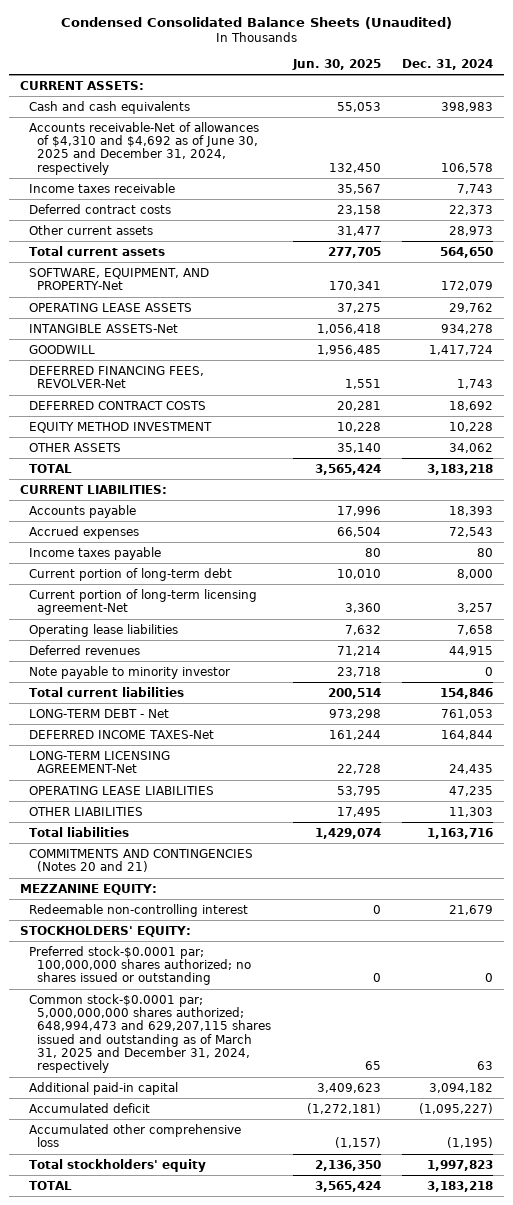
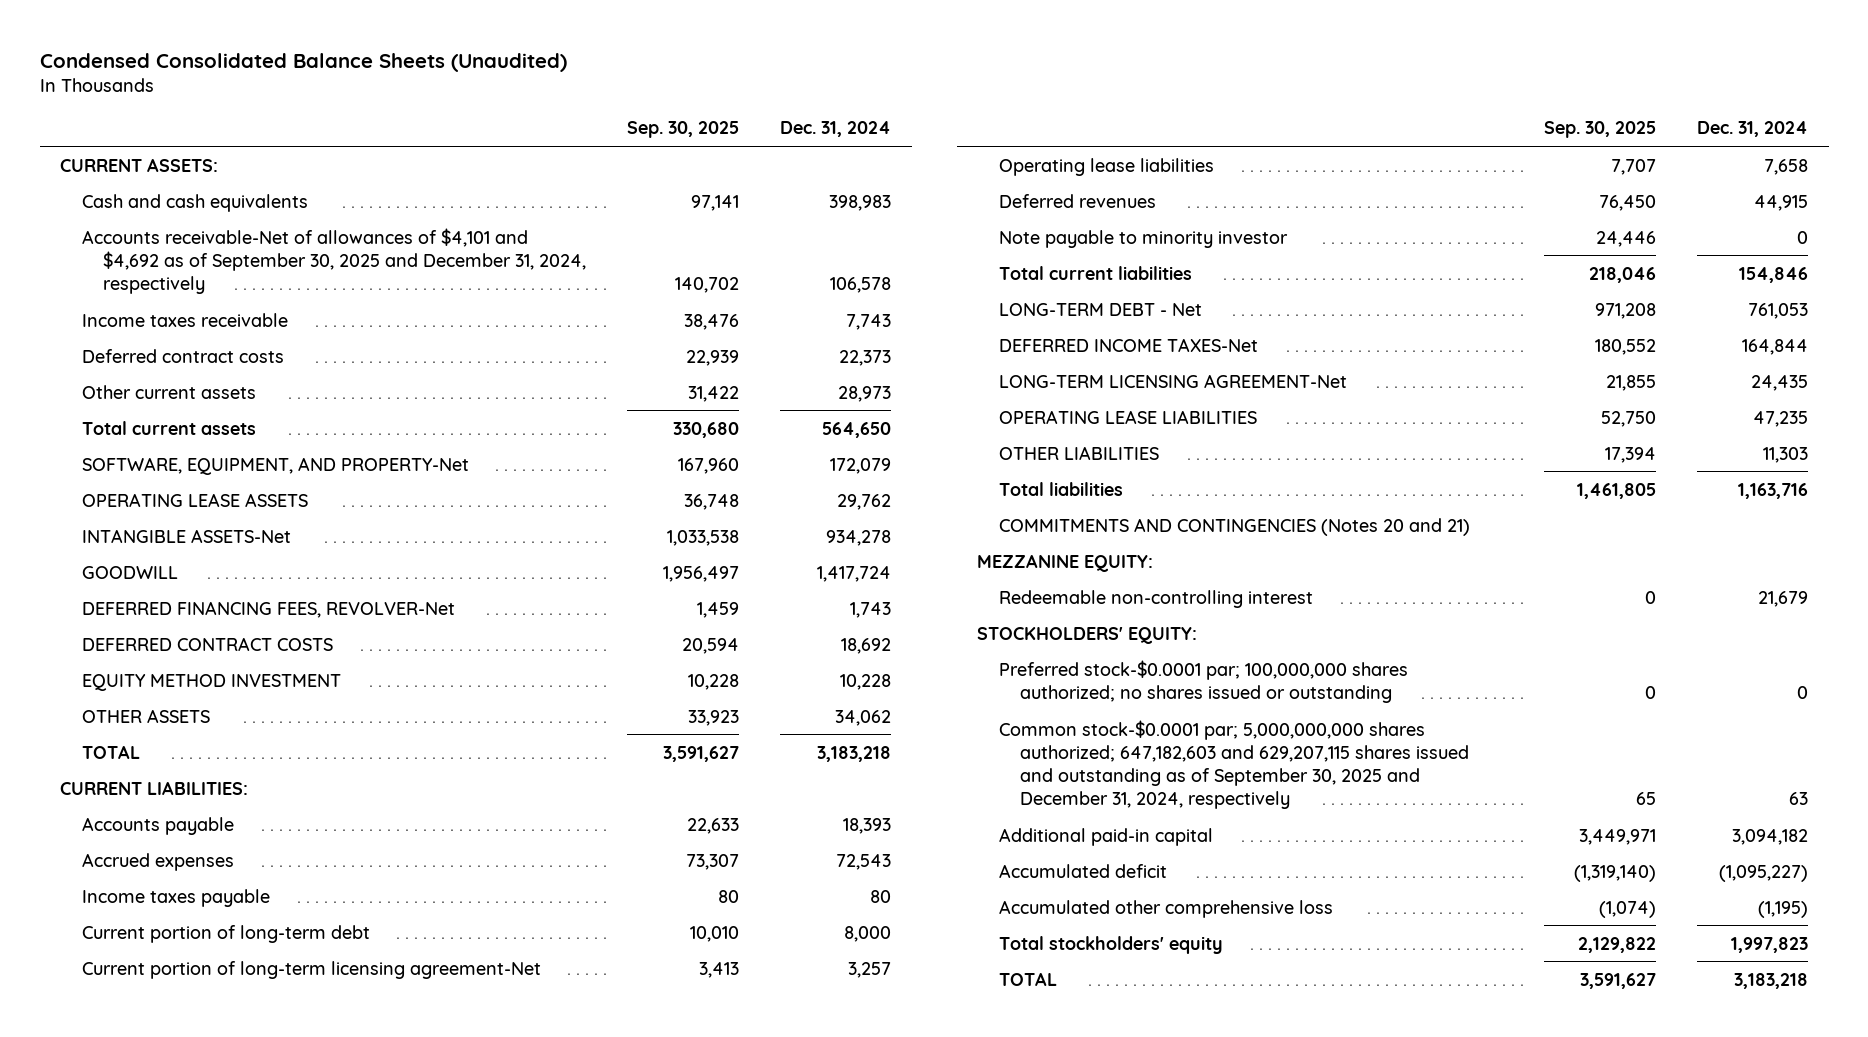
[291,58,381,70] Jun. 30, 2025 -> none
none -> [627,121,740,139] Sep. 30, 2025
[28,121,259,175] Accounts receivable-Net of allowances of $4,310 and $4,692 as of June 30, 2025 and December 31, 2024, respectively -> [81,227,587,295] Accounts receivable-Net of allowances of $4,101 and $4,692 as of September 30, 2025 and December 31, 2024, respectively
[28,993,272,1074] Common stock-$0.0001 par; 5,000,000,000 shares authorized; 648,994,473 and 629,207,115 shares issued and outstanding as of March 31, 2025 and December 31, 2024, respectively -> [998,719,1470,810] Common stock-$0.0001 par; 5,000,000,000 shares authorized; 647,182,603 and 629,207,115 shares issued and outstanding as of September 30, 2025 and December 31, 2024, respectively

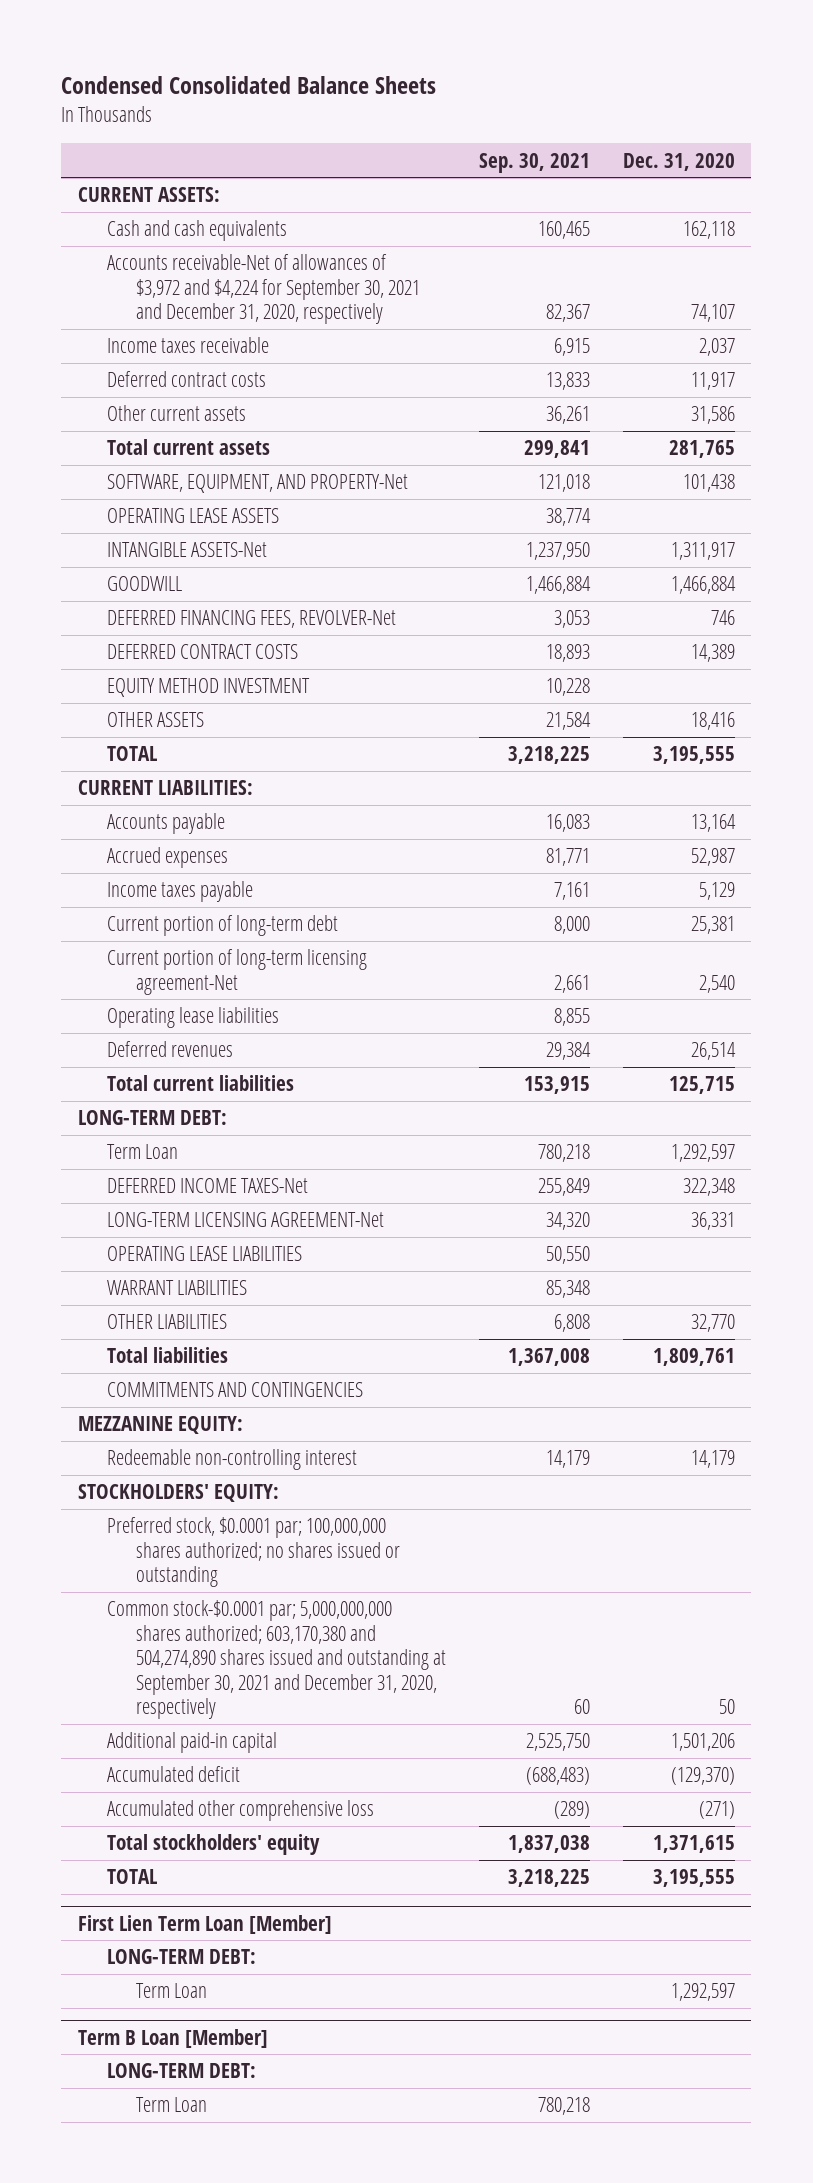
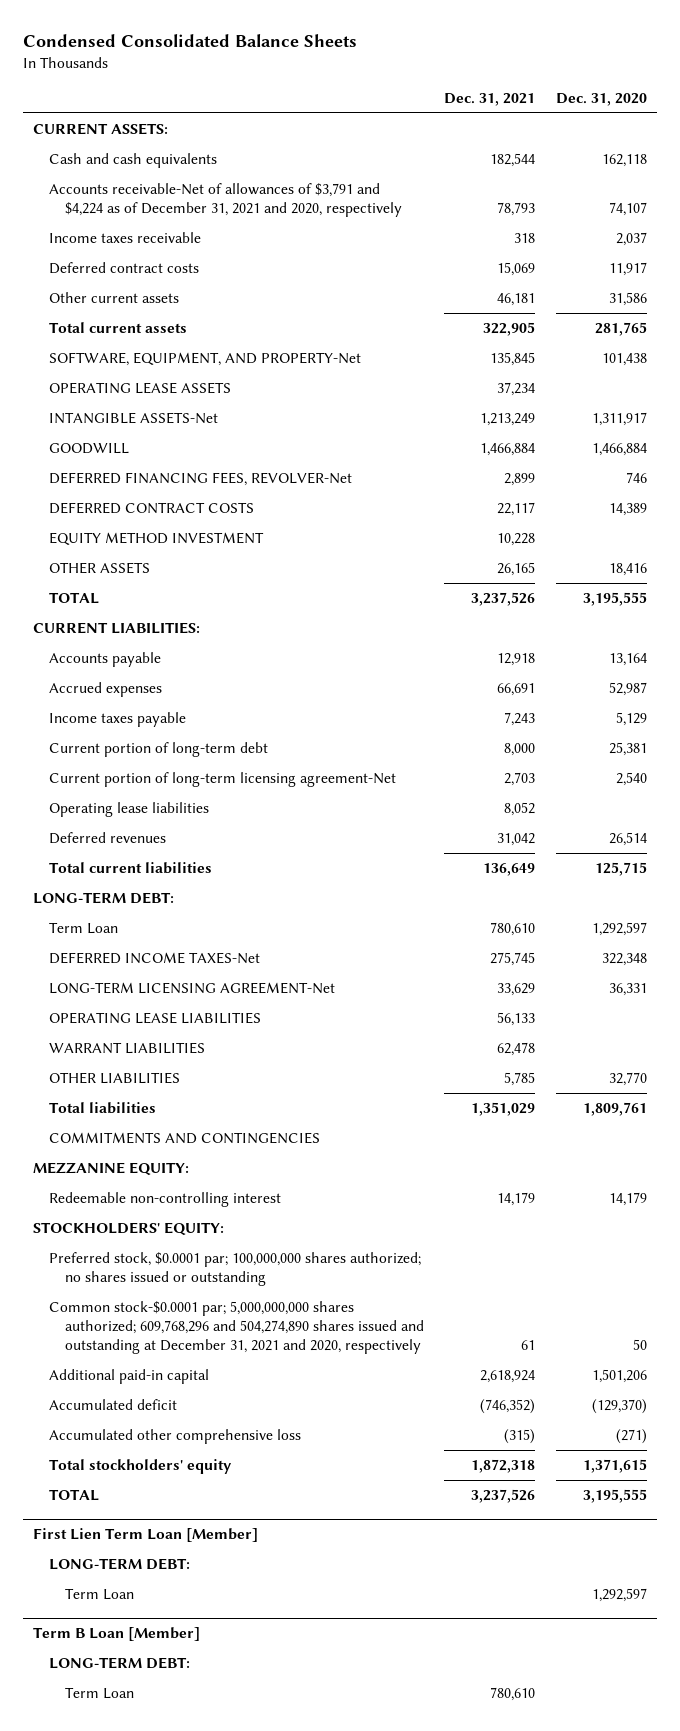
[479,152,591,173] Sep. 30, 2021 -> none
none -> [444,92,536,106] Dec. 31, 2021
[107,254,421,325] Accounts receivable-Net of allowances of $3,972 and $4,224 for September 30, 2021 and December 31, 2020, respectively -> [48,182,402,217] Accounts receivable-Net of allowances of $3,791 and $4,224 as of December 31, 2021 and 2020, respectively
[107,1600,447,1720] Common stock-$0.0001 par; 5,000,000,000 shares authorized; 603,170,380 and 504,274,890 shares issued and outstanding at September 30, 2021 and December 31, 2020, respectively -> [48,1300,424,1354] Common stock-$0.0001 par; 5,000,000,000 shares authorized; 609,768,296 and 504,274,890 shares issued and outstanding at December 31, 2021 and 2020, respectively

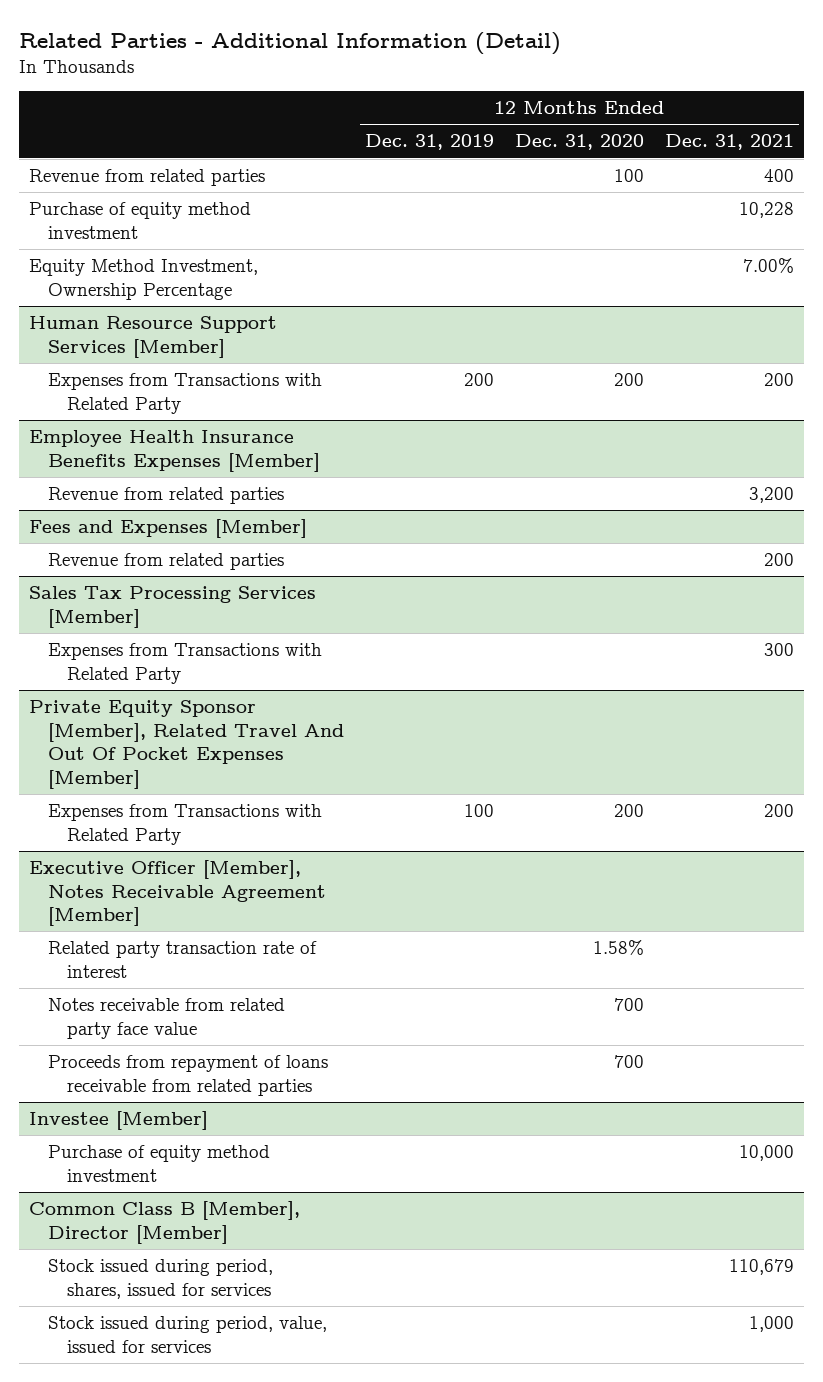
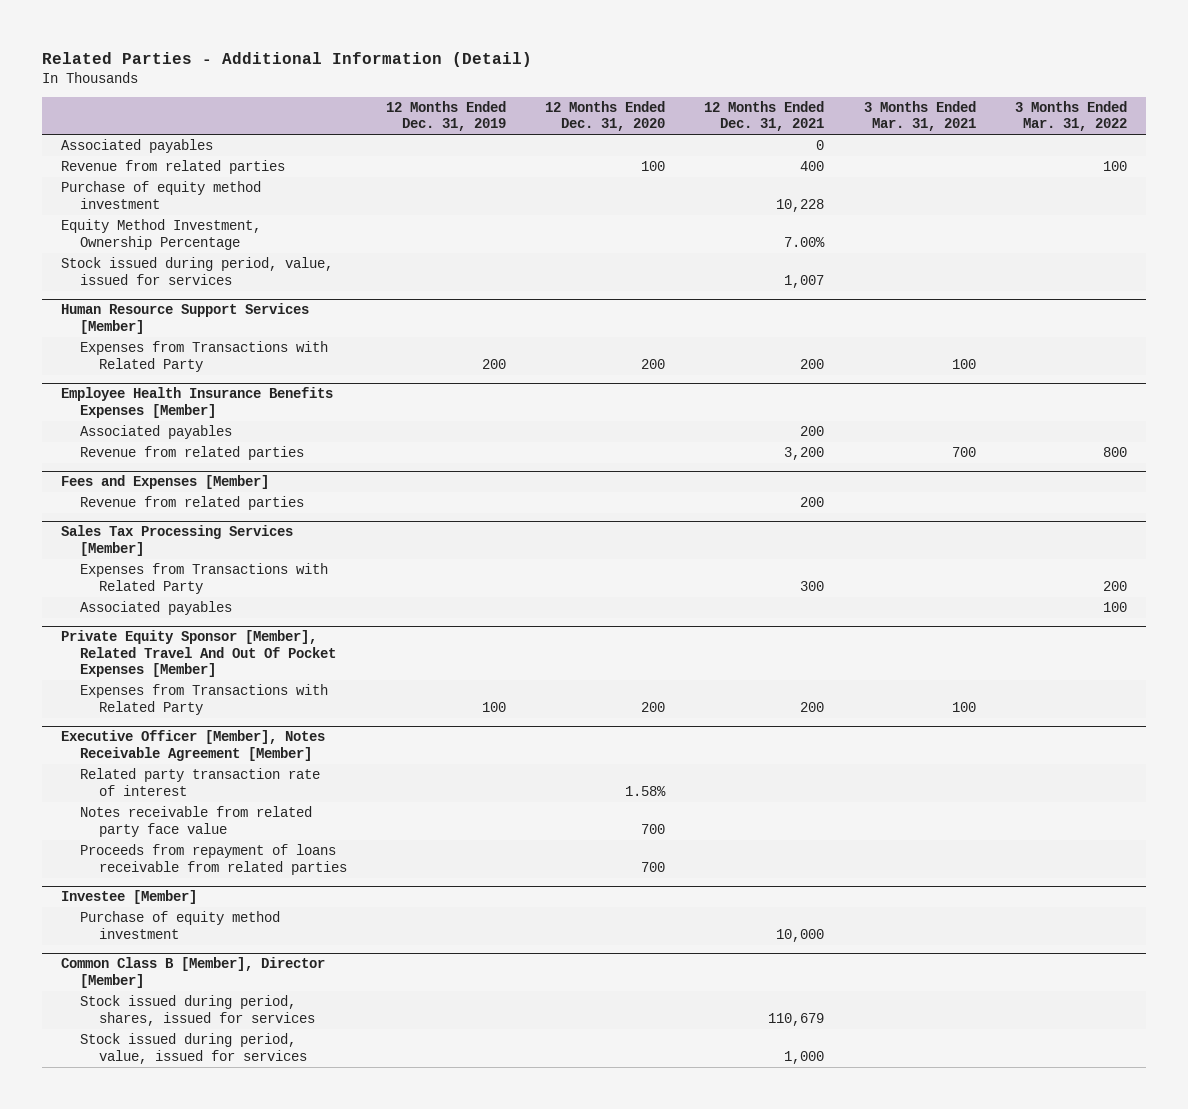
none -> [863,100,976,132] 3 Months Ended Mar. 31, 2021
none -> [1014,100,1127,132] 3 Months Ended Mar. 31, 2022
none -> [61,139,214,154] Associated payables
none -> [61,257,334,285] Stock issued during period, value, issued for services
none -> [80,425,233,440] Associated payables
none -> [80,601,233,616] Associated payables

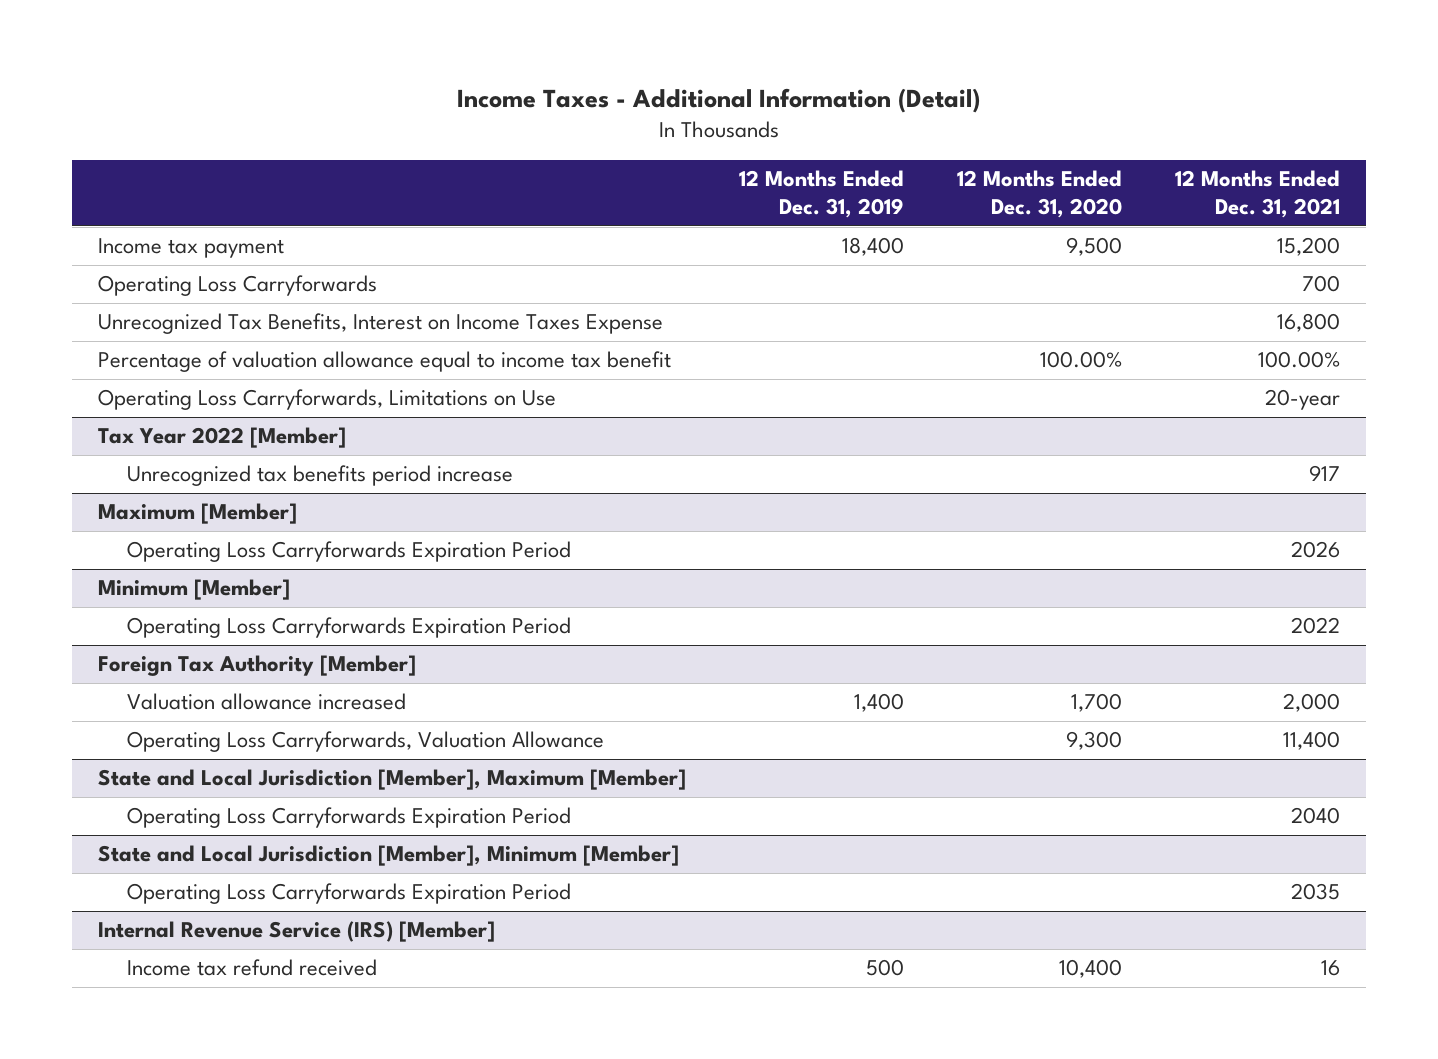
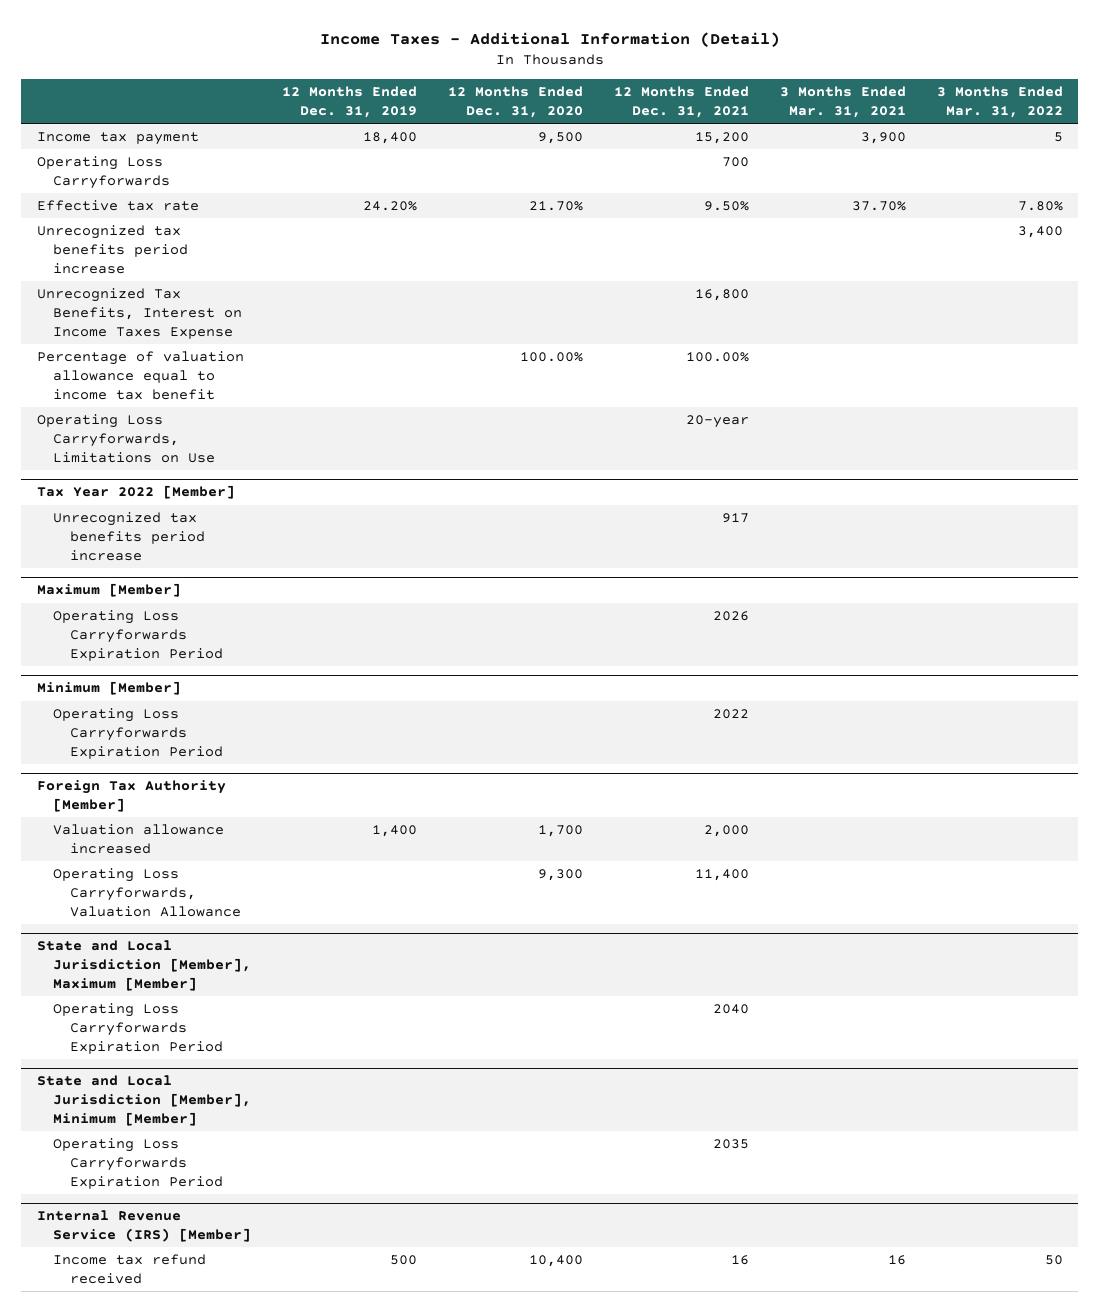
none -> [779,85,906,118] 3 Months Ended Mar. 31, 2021
none -> [936,85,1063,118] 3 Months Ended Mar. 31, 2022
none -> [36,199,199,211] Effective tax rate
none -> [36,224,189,274] Unrecognized tax benefits period increase

